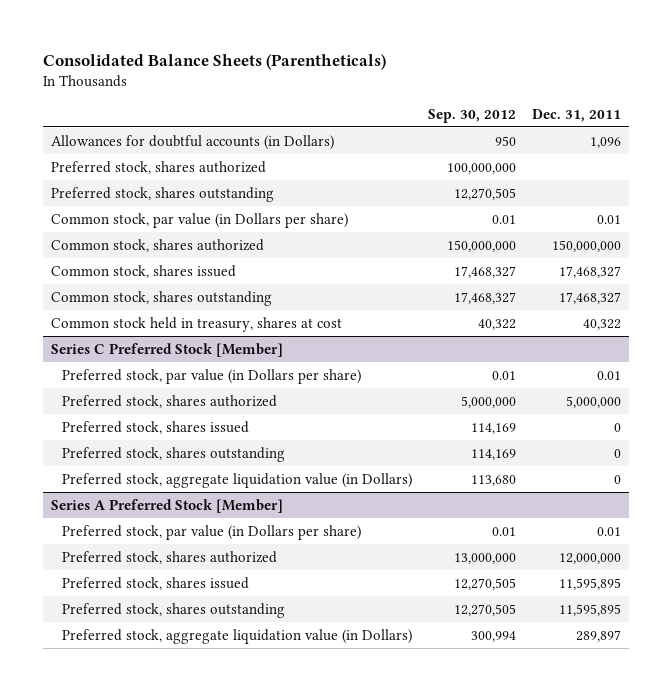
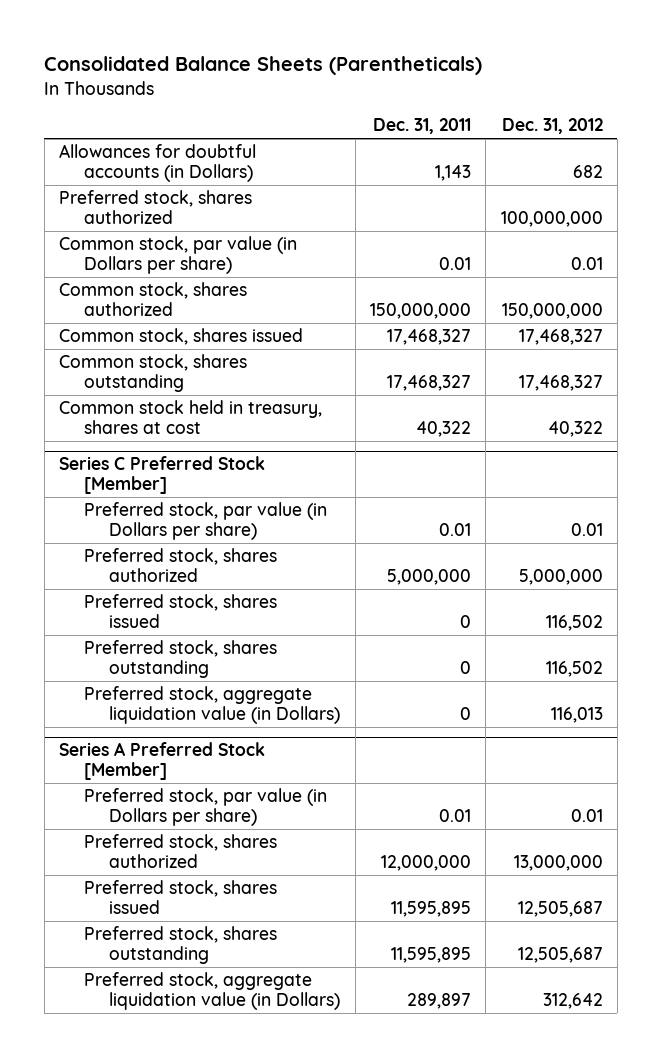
[427,108,516,123] Sep. 30, 2012 -> none
none -> [501,118,603,135] Dec. 31, 2012
[589,136,621,148] 1,096 -> [434,165,471,182] 1,143
[50,186,274,202] Preferred stock, shares outstanding -> none

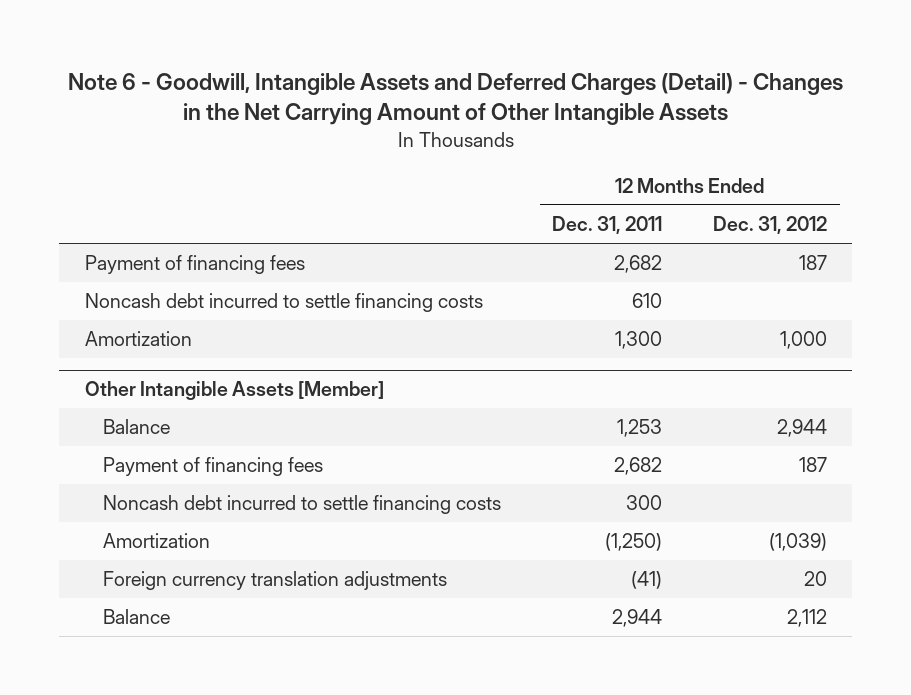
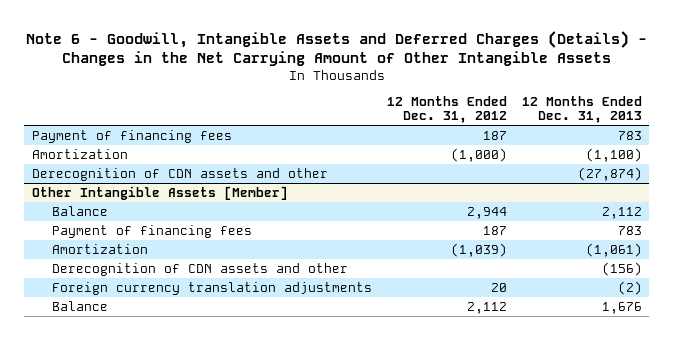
[67,72,843,126] Note 6 - Goodwill, Intangible Assets and Deferred Charges (Detail) - Changes in the Net Carrying Amount of Other Intangible Assets -> [25,30,647,66] Note 6 - Goodwill, Intangible Assets and Deferred Charges (Details) - Changes in the Net Carrying Amount of Other Intangible Assets
[552,216,663,235] Dec. 31, 2011 -> none
none -> [521,95,642,124] 12 Months Ended Dec. 31, 2013
[84,293,483,313] Noncash debt incurred to settle financing costs -> none
[779,331,827,350] 1,000 -> [450,147,507,162] (1,000)
none -> [31,167,328,181] Derecognition of CDN assets and other
[103,495,502,515] Noncash debt incurred to settle financing costs -> none
none -> [51,262,348,276] Derecognition of CDN assets and other

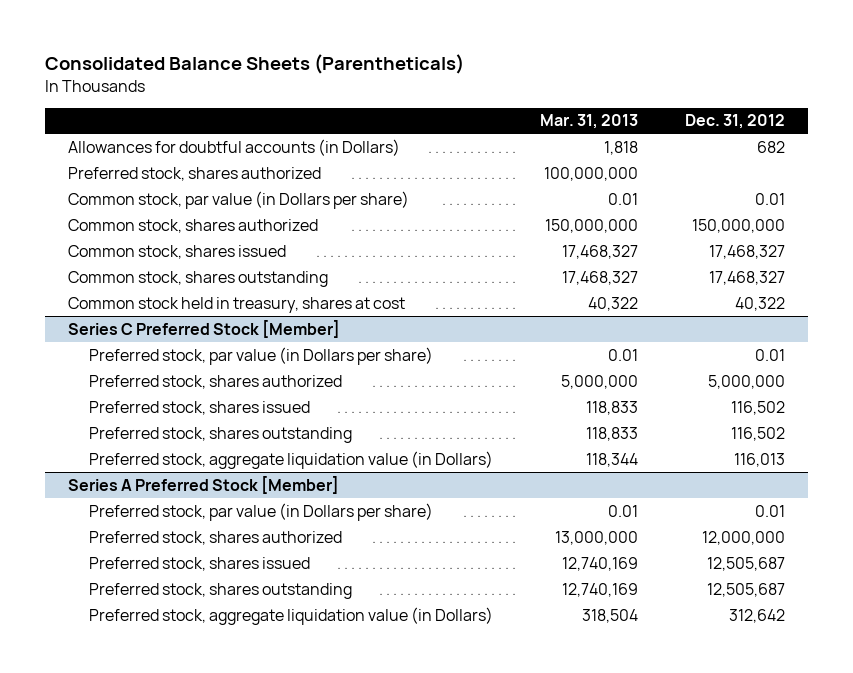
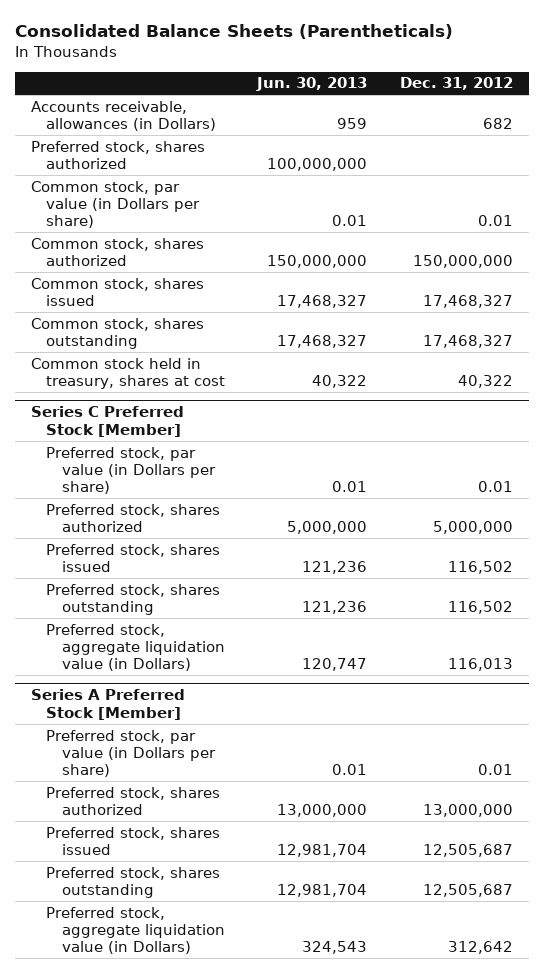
[539,114,638,130] Mar. 31, 2013 -> none
none -> [256,77,368,92] Jun. 30, 2013
[68,138,401,156] Allowances for doubtful accounts (in Dollars) -> [30,100,217,131] Accounts receivable, allowances (in Dollars)
[701,530,785,545] 12,000,000 -> [422,803,513,817] 13,000,000

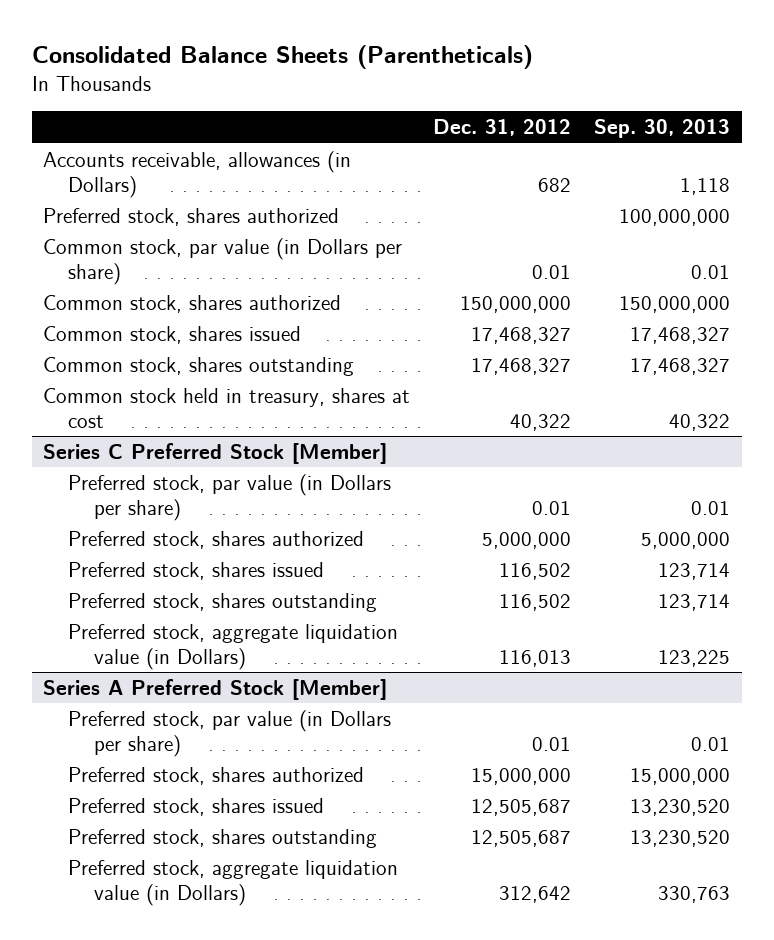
[256,77,368,92] Jun. 30, 2013 -> none
none -> [594,119,731,139] Sep. 30, 2013
[422,803,513,817] 13,000,000 -> [471,767,572,785] 15,000,000

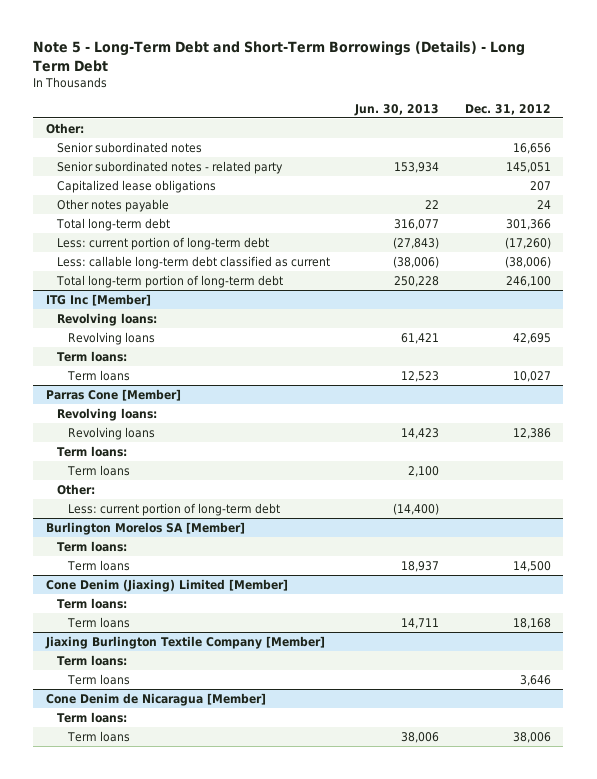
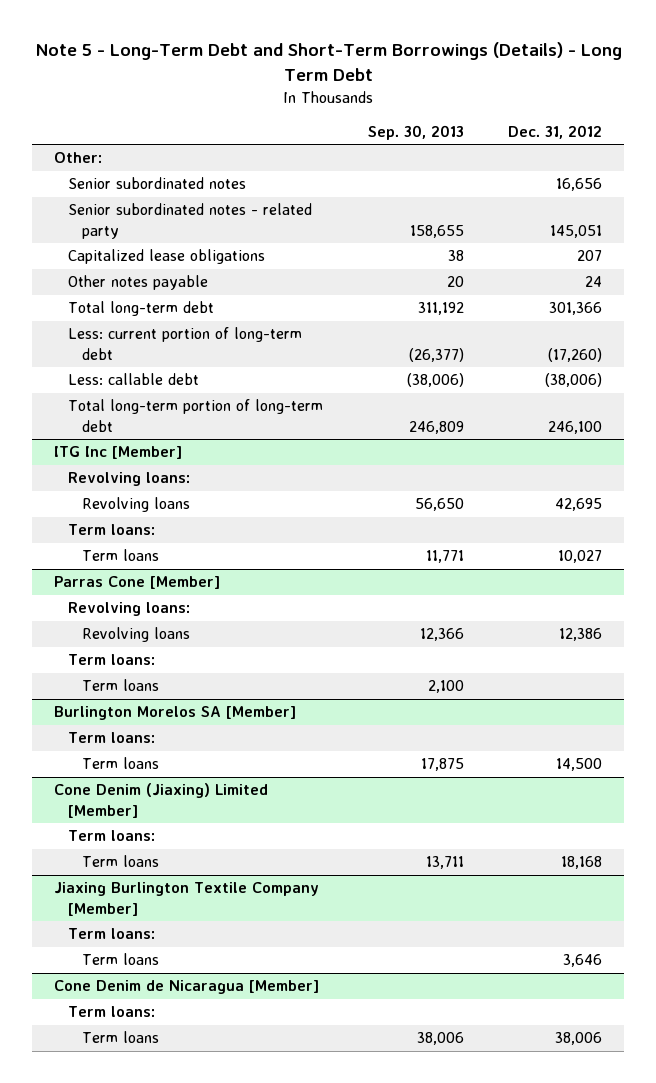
[354,104,440,117] Jun. 30, 2013 -> none
none -> [367,124,464,140] Sep. 30, 2013
[57,255,331,269] Less: callable long-term debt classified as current -> [67,373,199,386] Less: callable debt
[57,483,96,495] Other: -> none
[68,502,281,516] Less: current portion of long-term debt -> none

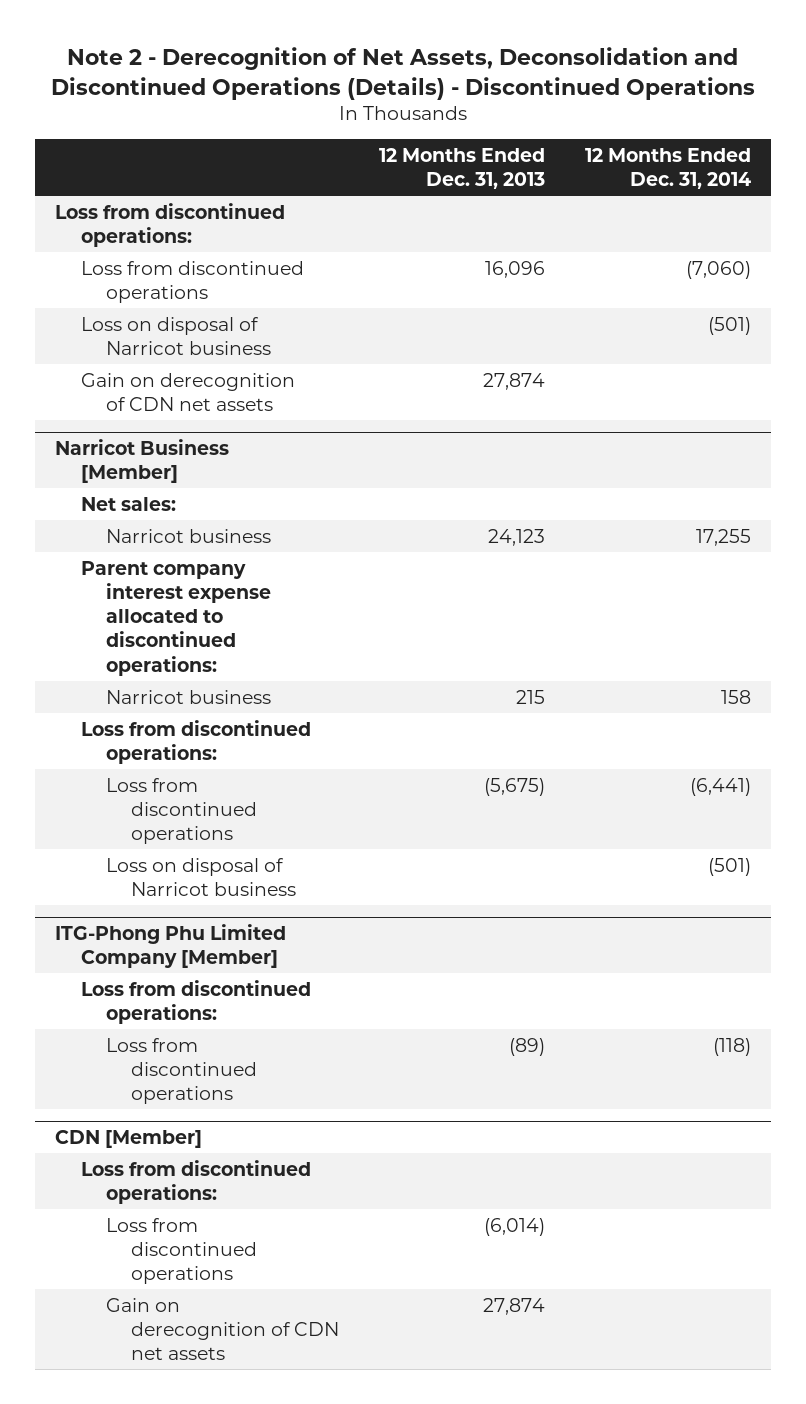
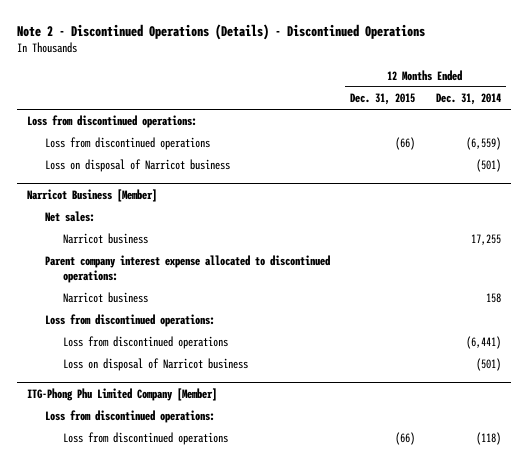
[51,46,756,100] Note 2 - Derecognition of Net Assets, Deconsolidation and Discontinued Operations (Details) - Discontinued Operations -> [17,23,426,40] Note 2 - Discontinued Operations (Details) - Discontinued Operations
[379,147,546,190] 12 Months Ended Dec. 31, 2013 -> none
none -> [350,93,416,106] Dec. 31, 2015
[685,260,751,279] (7,060) -> [465,137,501,151] (6,559)
[80,372,295,411] Gain on derecognition of CDN net assets -> none
[55,1129,203,1148] CDN [Member] -> none
[80,1159,311,1204] Loss from discontinued operations: -> none
[105,1217,258,1285] Loss from discontinued operations -> none
[105,1297,340,1361] Gain on derecognition of CDN net assets -> none

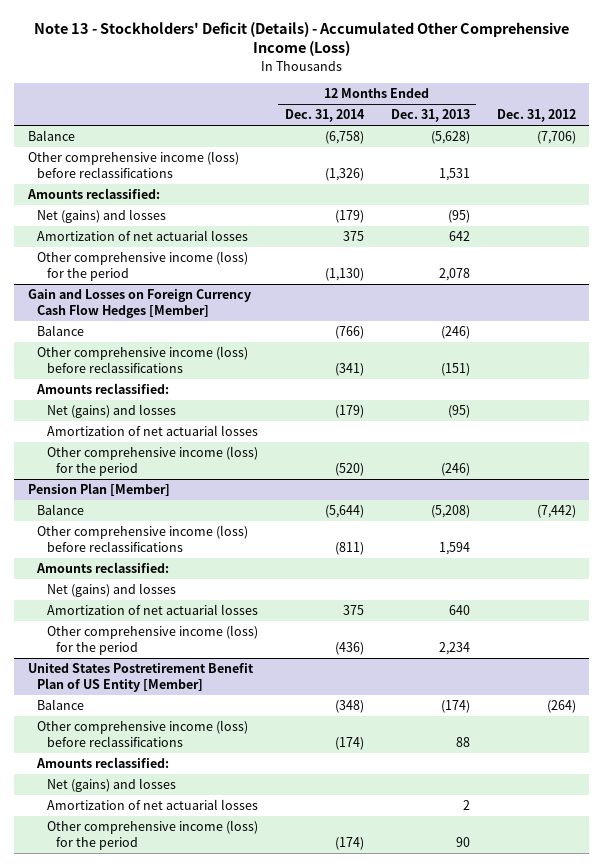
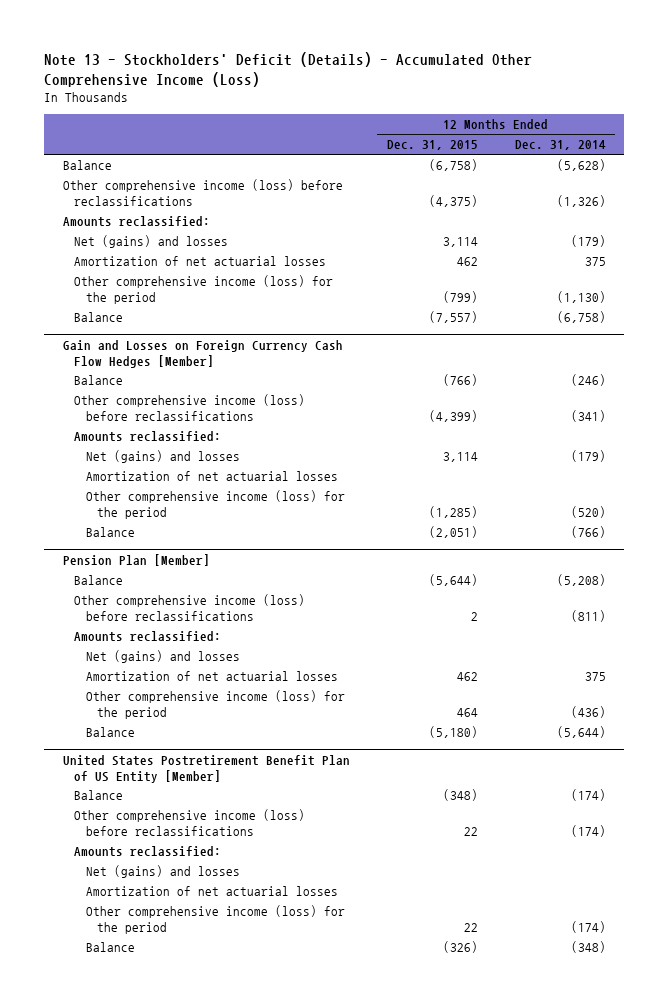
[390,109,470,123] Dec. 31, 2013 -> none
[496,109,576,123] Dec. 31, 2012 -> none
none -> [386,140,478,151] Dec. 31, 2015
none -> [62,160,112,171] Balance
[27,130,75,142] Balance -> [74,312,124,323] Balance
none -> [74,375,124,386] Balance
[37,325,85,337] Balance -> [85,527,135,538] Balance
none -> [74,575,124,586] Balance
[37,504,85,516] Balance -> [85,727,135,738] Balance
none -> [74,790,124,801] Balance
[37,699,85,711] Balance -> [85,942,135,953] Balance

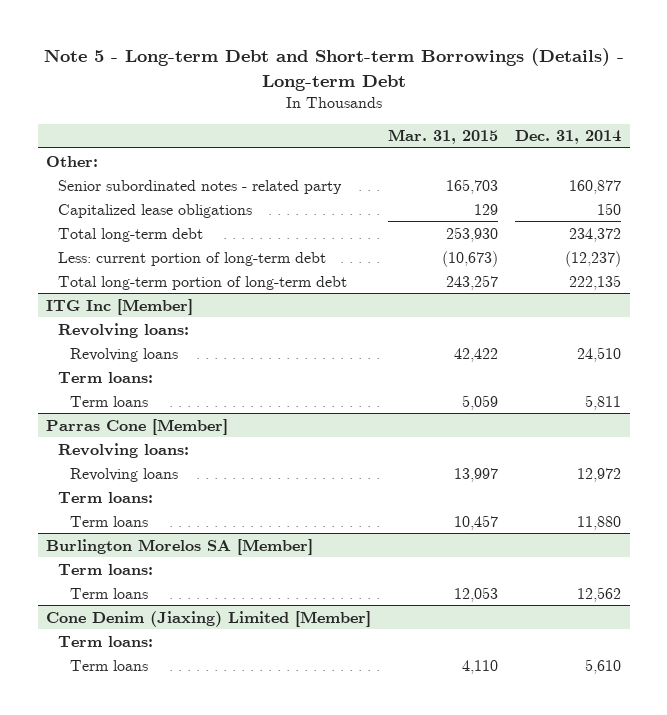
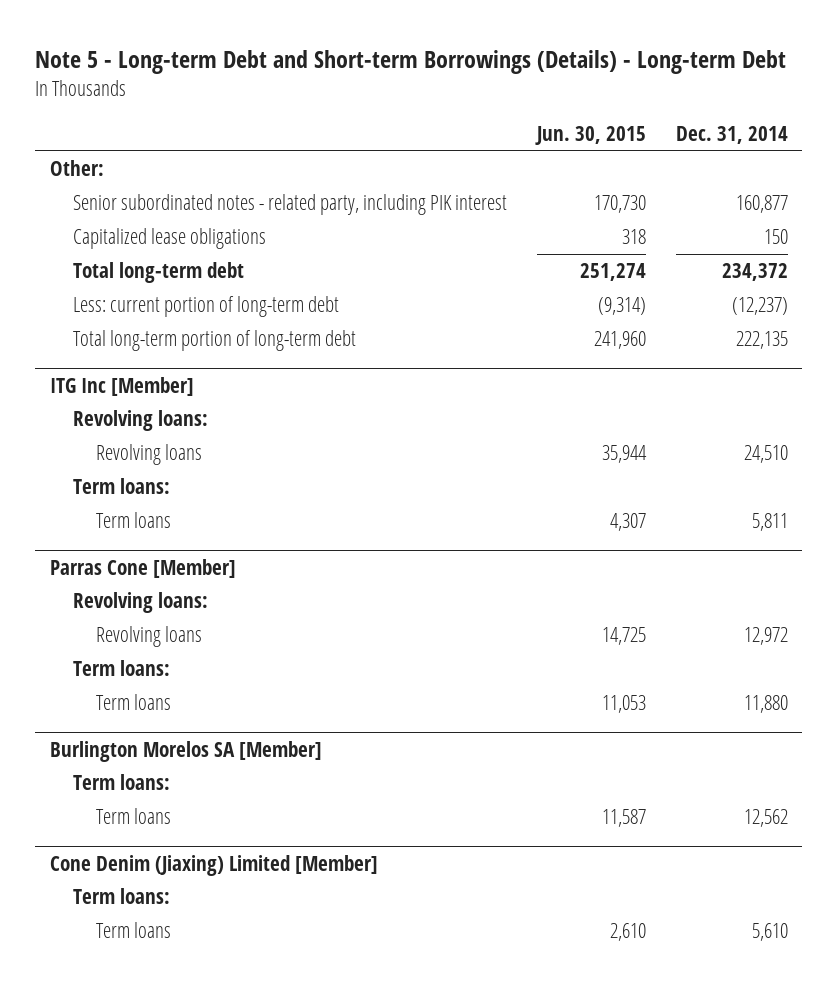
[388,129,499,145] Mar. 31, 2015 -> none
none -> [534,126,646,146] Jun. 30, 2015
[57,179,342,194] Senior subordinated notes - related party -> [73,194,508,216] Senior subordinated notes - related party, including PIK interest

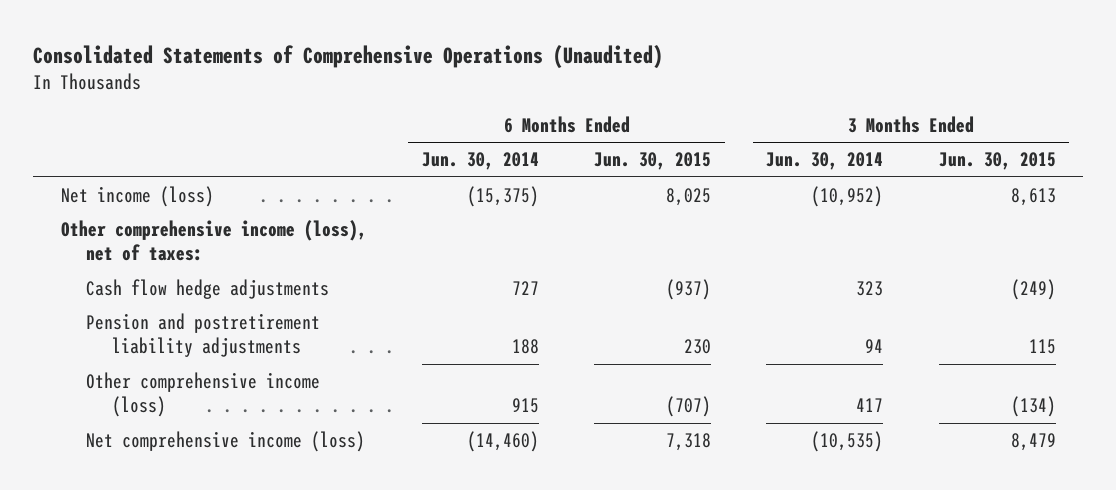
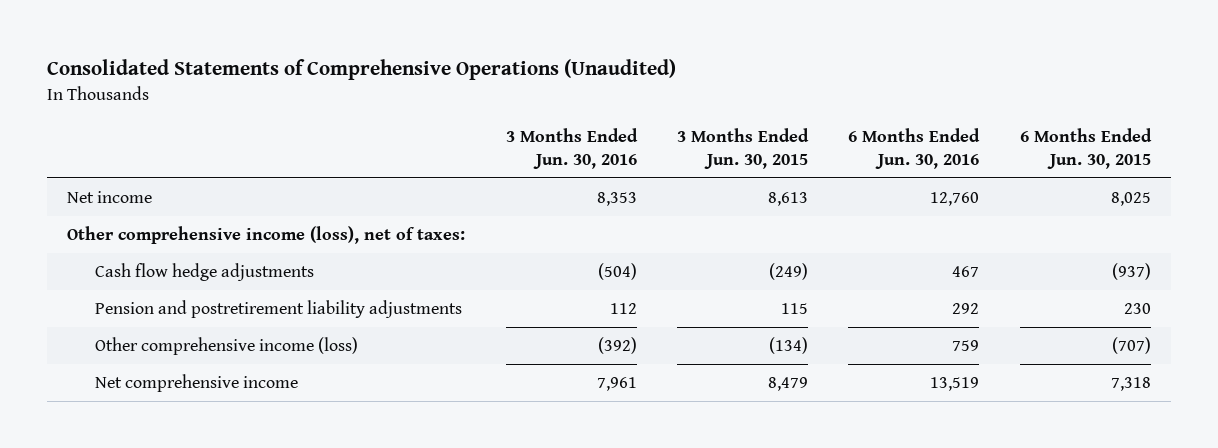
[422,152,540,171] Jun. 30, 2014 -> none
[766,152,884,171] Jun. 30, 2014 -> none
none -> [505,127,638,170] 3 Months Ended Jun. 30, 2016
none -> [848,127,981,170] 6 Months Ended Jun. 30, 2016
[60,185,214,207] Net income (loss) -> [67,190,153,203] Net income
[86,430,366,452] Net comprehensive income (loss) -> [94,373,298,392] Net comprehensive income

